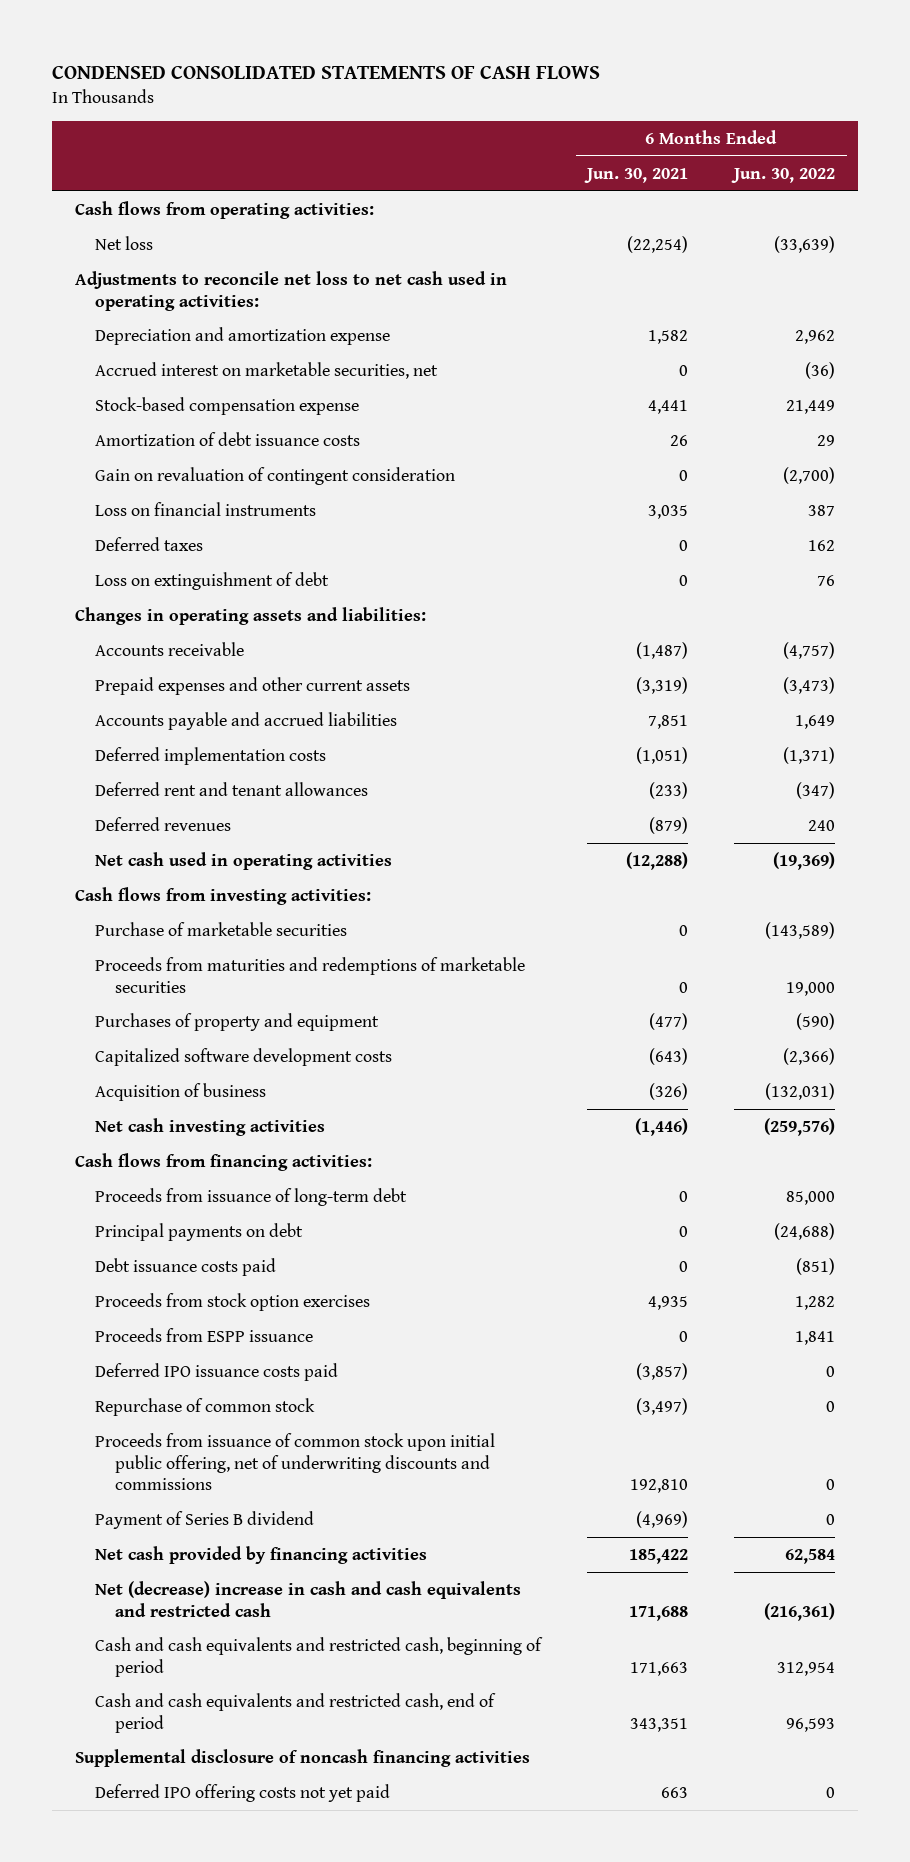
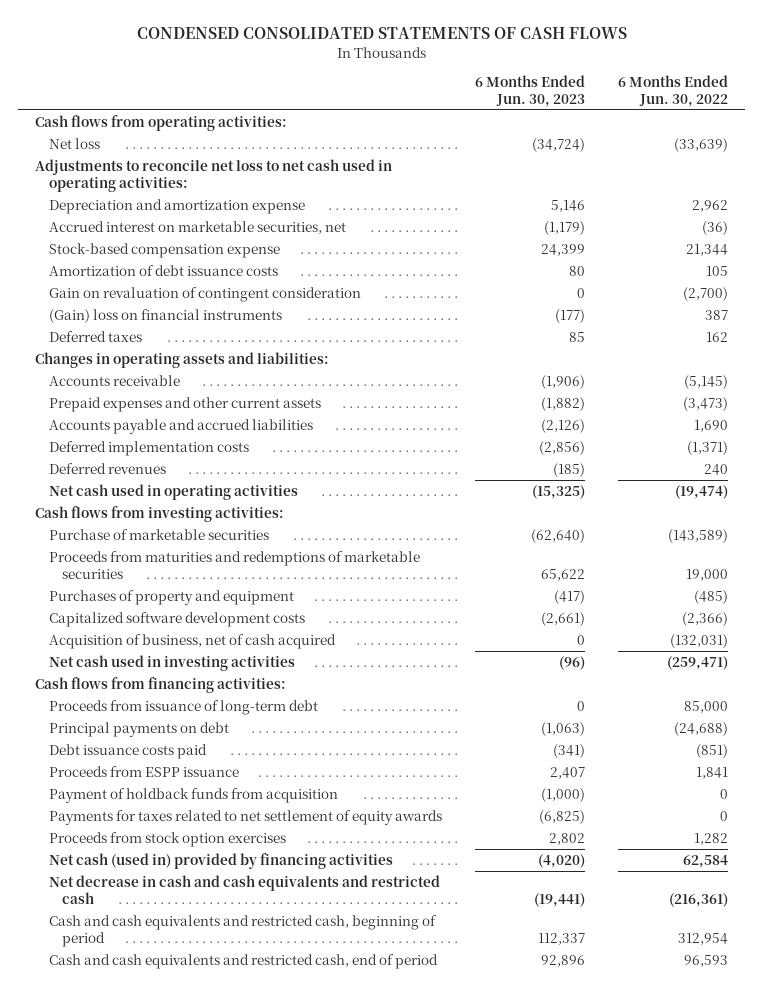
[584,167,689,183] Jun. 30, 2021 -> none
none -> [474,75,585,107] 6 Months Ended Jun. 30, 2023
[786,399,836,414] 21,449 -> [686,243,729,256] 21,344
[817,434,836,446] 29 -> [706,265,729,276] 105
[95,501,317,516] Loss on financial instruments -> [48,308,282,323] (Gain) loss on financial instruments
[95,571,330,590] Loss on extinguishment of debt -> none
[783,641,836,659] (4,757) -> [684,374,729,389] (5,145)
[795,714,836,729] 1,649 -> [694,419,729,432] 1,690
[95,781,369,796] Deferred rent and tenant allowances -> none
[773,851,836,870] (19,369) -> [675,484,729,499] (19,474)
[796,1012,836,1030] (590) -> [694,589,729,604] (485)
[95,1082,267,1101] Acquisition of business -> [48,633,336,649] Acquisition of business, net of cash acquired
[95,1117,326,1136] Net cash investing activities -> [48,654,295,671] Net cash used in investing activities
[764,1117,836,1136] (259,576) -> [667,655,729,670] (259,471)
[95,1362,339,1381] Deferred IPO issuance costs paid -> none
[95,1397,316,1416] Repurchase of common stock -> none
[95,1432,496,1491] Proceeds from issuance of common stock upon initial public offering, net of underwriting discounts and commissions -> none
[95,1510,315,1529] Payment of Series B dividend -> none
none -> [48,787,338,803] Payment of holdback funds from acquisition
none -> [48,809,442,825] Payments for taxes related to net settlement of equity awards
[95,1292,371,1311] Proceeds from stock option exercises -> [48,831,286,847] Proceeds from stock option exercises
[95,1545,428,1564] Net cash provided by financing activities -> [48,852,393,869] Net cash (used in) provided by financing activities
[95,1580,522,1617] Net (decrease) increase in cash and cash equivalents and restricted cash -> [48,874,440,904] Net decrease in cash and cash equivalents and restricted cash
[74,1748,530,1767] Supplemental disclosure of noncash financing activities -> none
[95,1783,391,1802] Deferred IPO offering costs not yet paid -> none

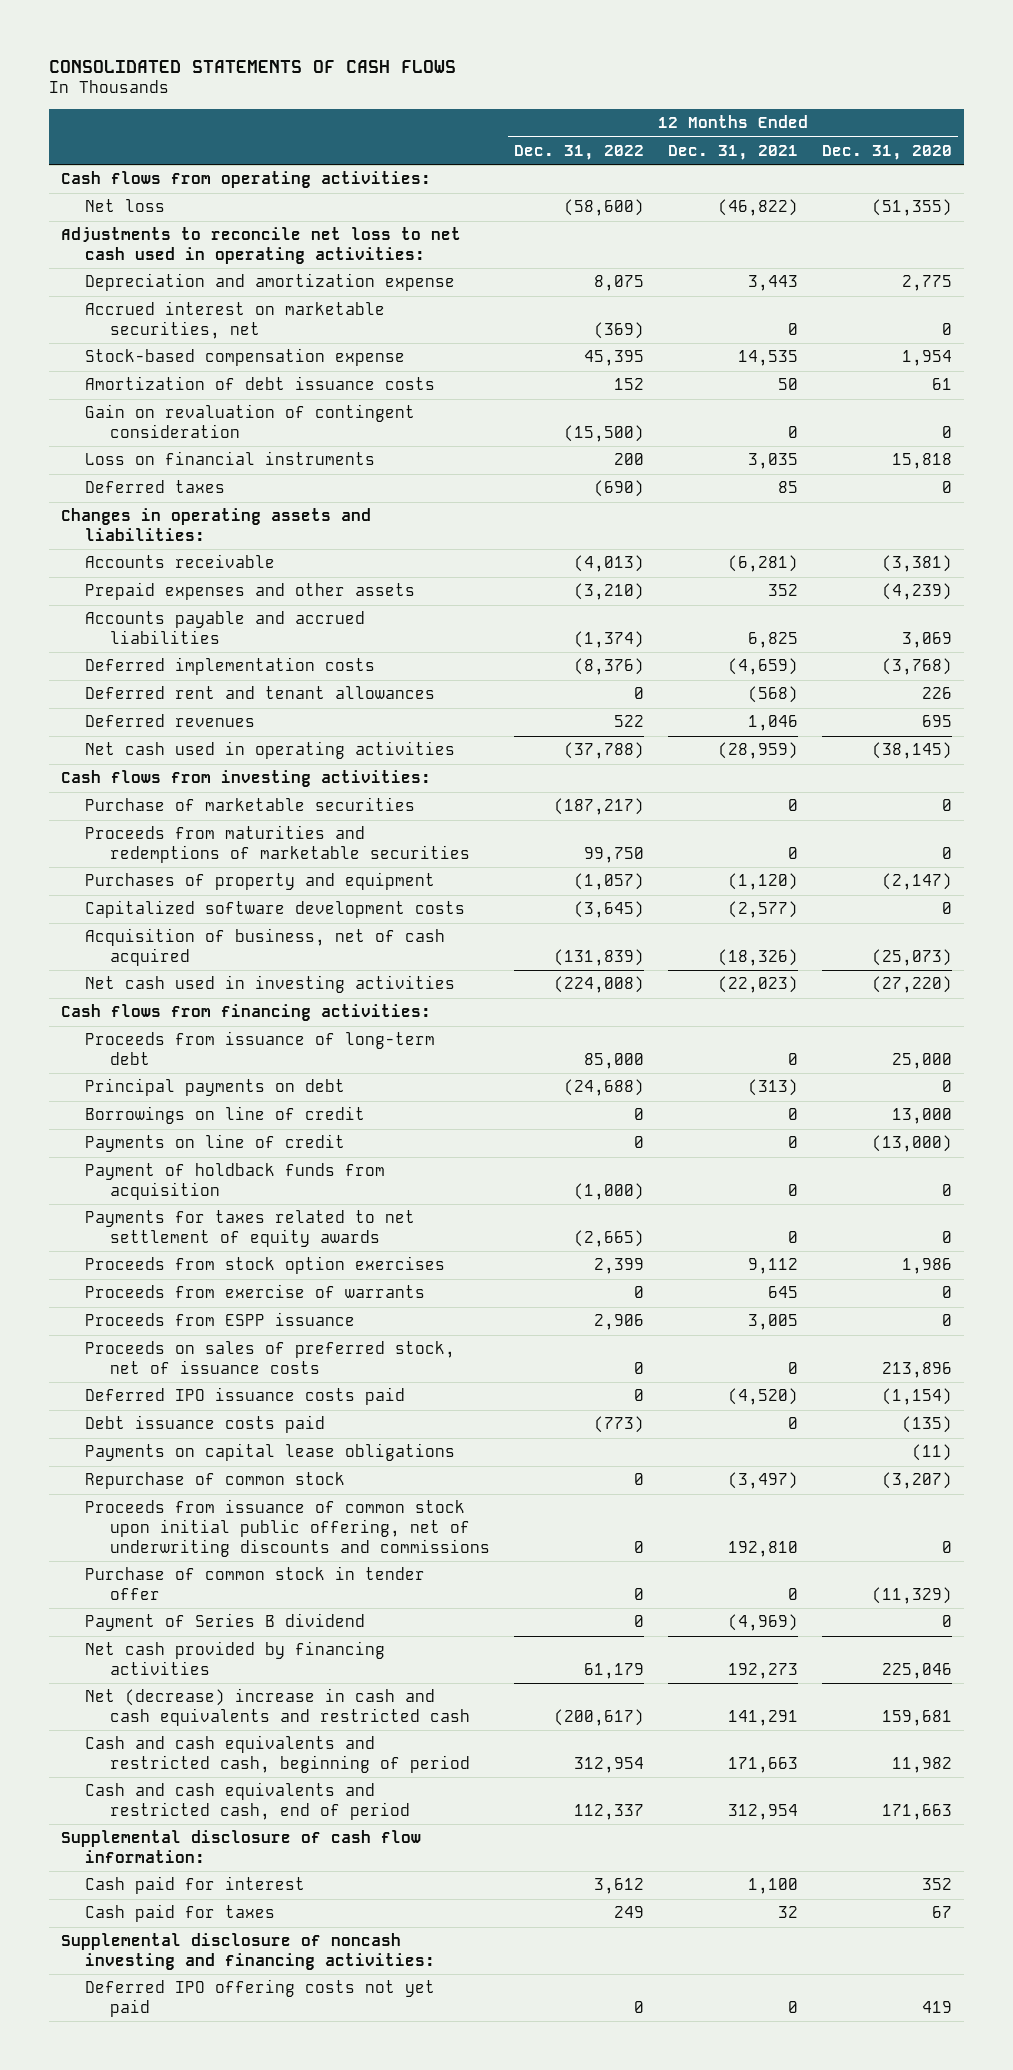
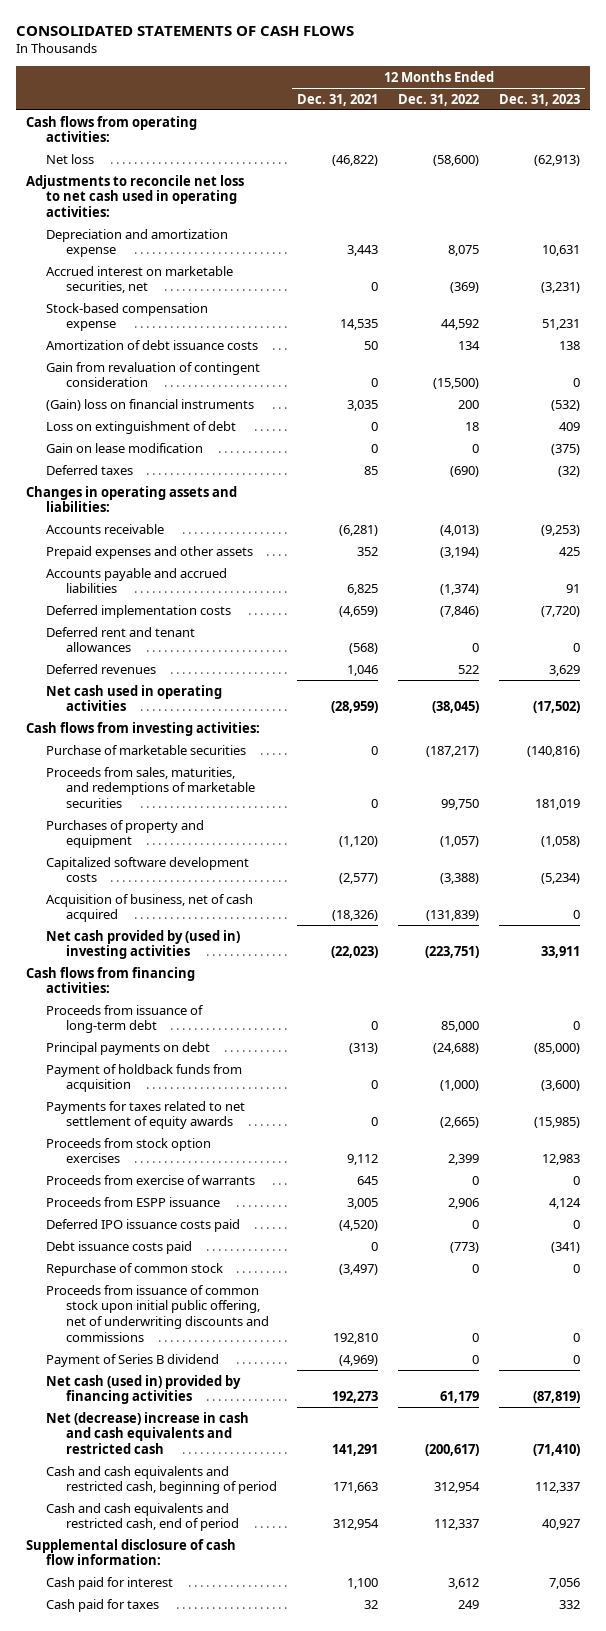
[822,144,953,160] Dec. 31, 2020 -> none
none -> [498,93,580,106] Dec. 31, 2023
[583,350,644,367] 45,395 -> [441,319,480,331] 44,592
[613,378,644,391] 152 -> [458,340,481,350] 134
[85,404,416,439] Gain on revaluation of contingent consideration -> [45,361,260,388] Gain from revaluation of contingent consideration
[85,451,376,466] Loss on financial instruments -> [45,398,254,411] (Gain) loss on financial instruments
none -> [45,420,236,434] Loss on extinguishment of debt
none -> [45,442,203,453] Gain on lease modification
[573,583,644,601] (3,210) -> [440,546,480,558] (3,194)
[573,658,644,676] (8,376) -> [440,605,480,617] (7,846)
[563,742,644,760] (37,788) -> [432,701,480,714] (38,045)
[85,825,470,864] Proceeds from maturities and redemptions of marketable securities -> [45,766,256,808] Proceeds from sales, maturities, and redemptions of marketable securities
[573,901,644,919] (3,645) -> [440,873,480,885] (3,388)
[85,975,456,994] Net cash used in investing activities -> [45,929,240,960] Net cash provided by (used in) investing activities
[553,976,644,994] (224,008) -> [425,946,480,959] (223,751)
[85,1106,366,1125] Borrowings on line of credit -> none
[85,1134,346,1153] Payments on line of credit -> none
[85,1341,456,1375] Proceeds on sales of preferred stock, net of issuance costs -> none
[85,1443,456,1462] Payments on capital lease obligations -> none
[85,1566,426,1601] Purchase of common stock in tender offer -> none
[85,1641,386,1676] Net cash provided by financing activities -> [45,1374,241,1405] Net cash (used in) provided by financing activities
[60,1933,436,1971] Supplemental disclosure of noncash investing and financing activities: -> none
[85,1979,436,2018] Deferred IPO offering costs not yet paid -> none

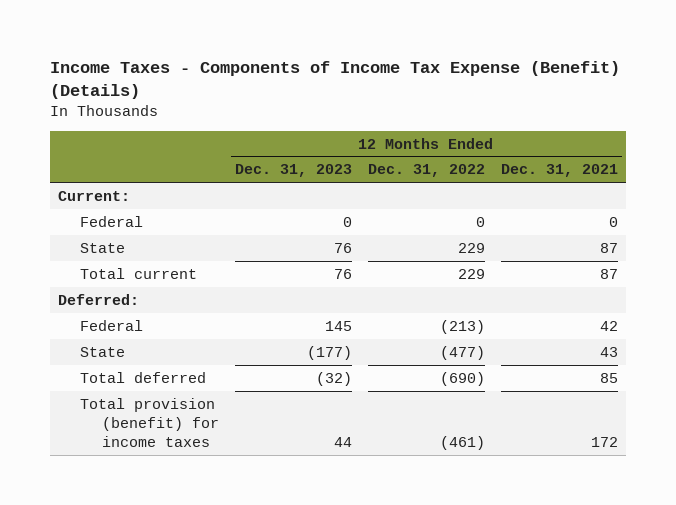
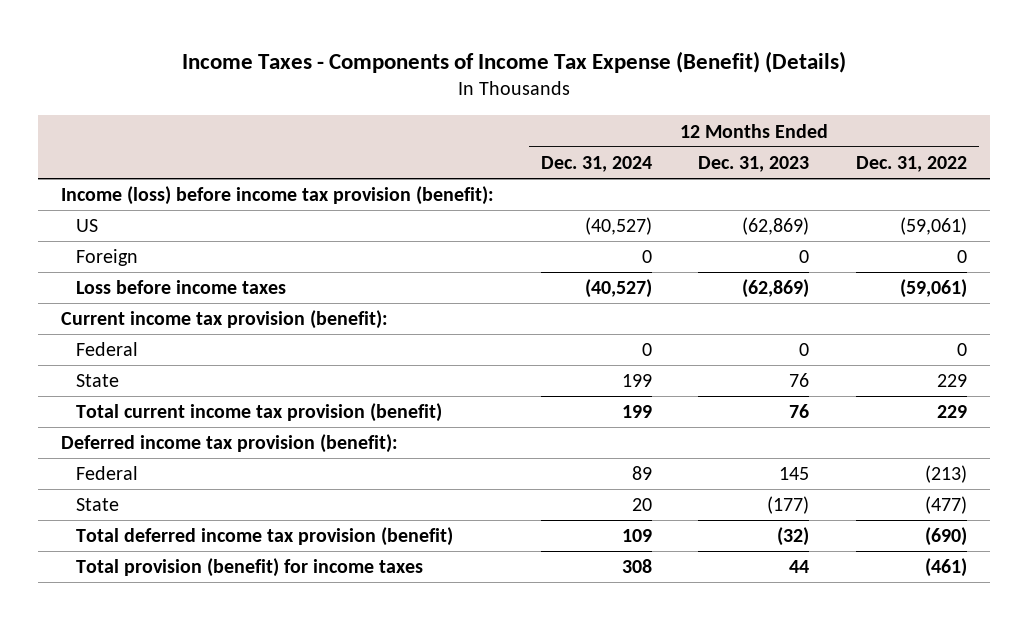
[500,164,618,178] Dec. 31, 2021 -> none
none -> [540,156,652,173] Dec. 31, 2024
none -> [61,186,495,206] Income (loss) before income tax provision (benefit):
none -> [75,219,98,233] US
none -> [75,249,138,267] Foreign
none -> [75,280,286,295] Loss before income taxes
[57,190,130,201] Current: -> [61,310,389,330] Current income tax provision (benefit):
[80,267,198,279] Total current -> [75,403,442,423] Total current income tax provision (benefit)
[57,293,139,305] Deferred: -> [61,434,399,454] Deferred income tax provision (benefit):
[80,371,207,383] Total deferred -> [75,527,453,547] Total deferred income tax provision (benefit)

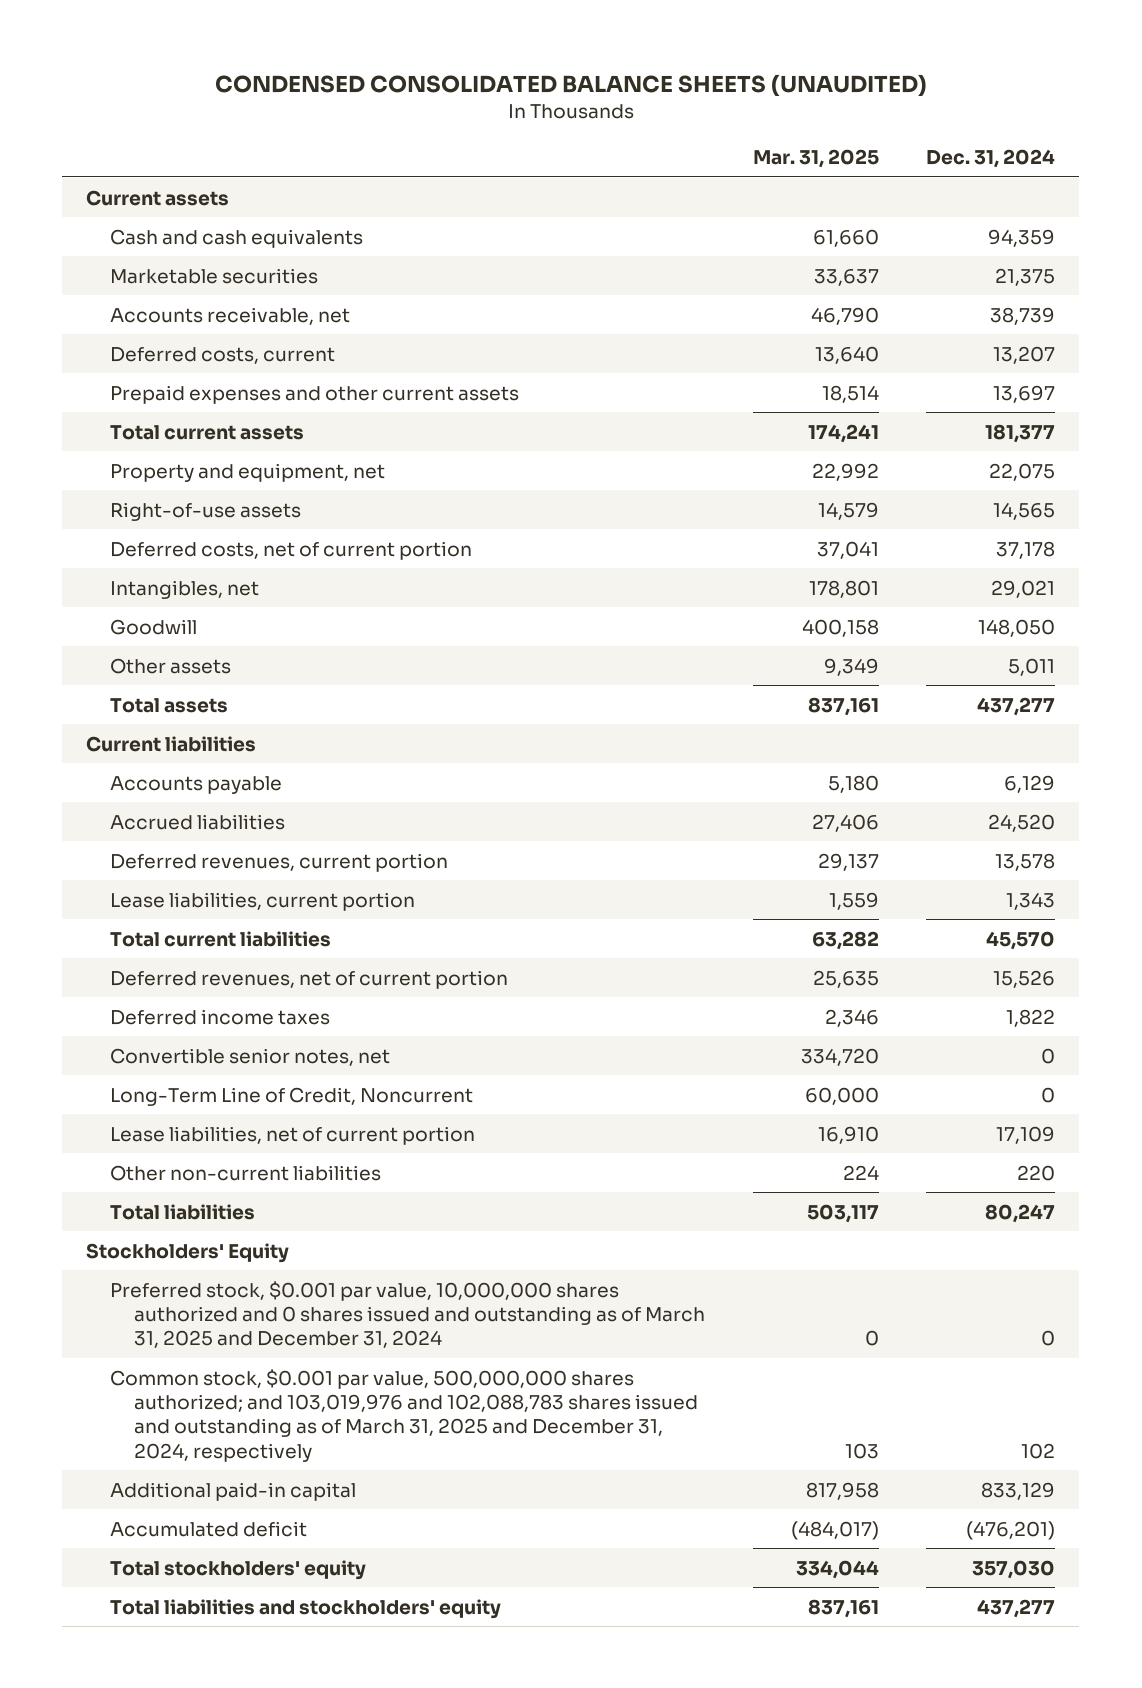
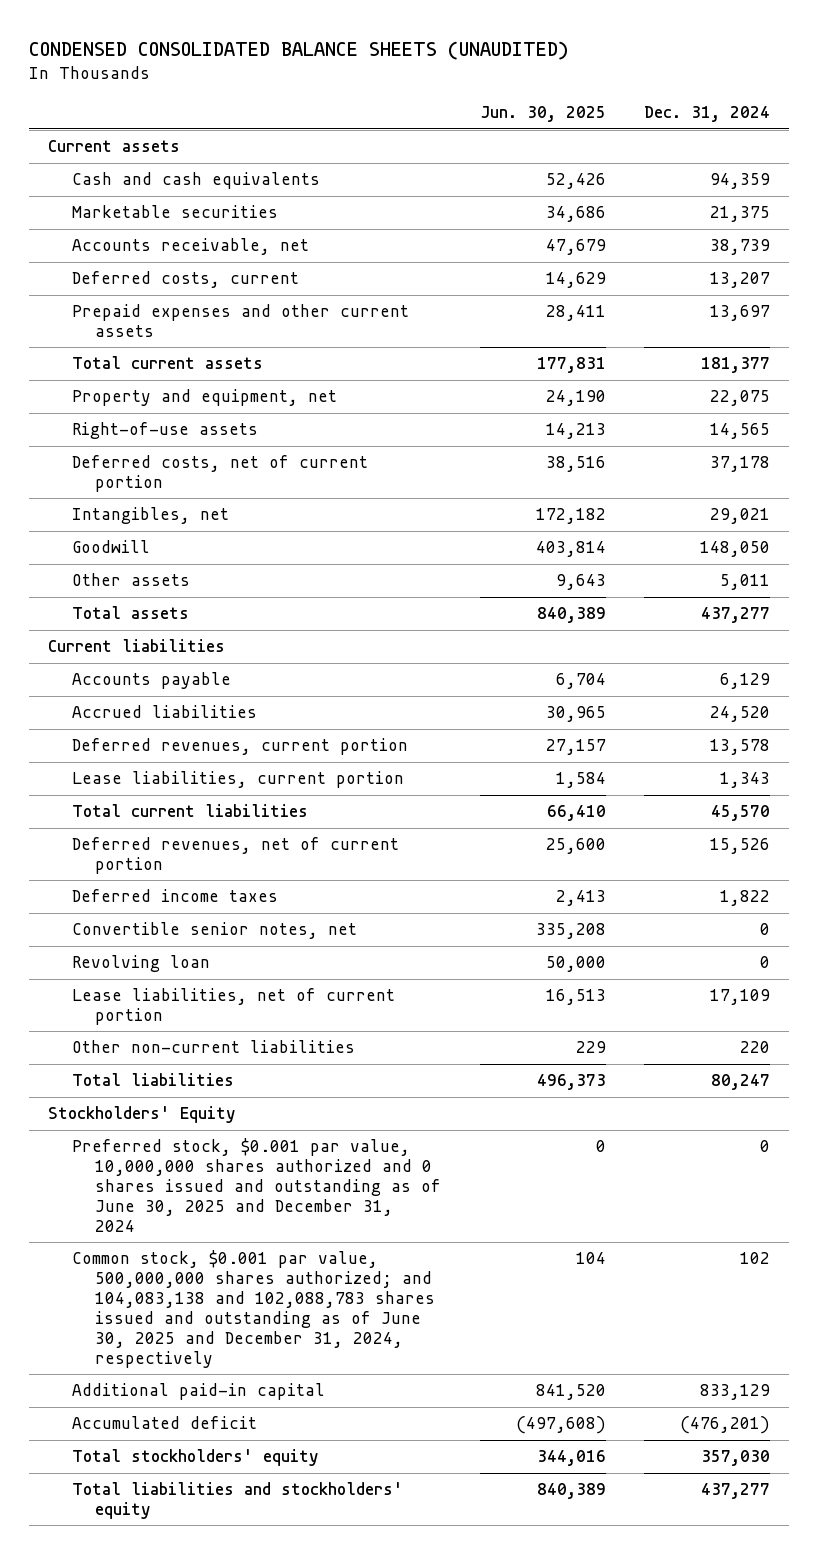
[752,149,879,169] Mar. 31, 2025 -> none
none -> [479,106,606,123] Jun. 30, 2025
[110,1086,474,1106] Long-Term Line of Credit, Noncurrent -> [71,955,210,973] Revolving loan
[110,1280,705,1349] Preferred stock, $0.001 par value, 10,000,000 shares authorized and 0 shares issued and outstanding as of March 31, 2025 and December 31, 2024 -> [71,1138,442,1232] Preferred stock, $0.001 par value, 10,000,000 shares authorized and 0 shares issued and outstanding as of June 30, 2025 and December 31, 2024
[110,1368,698,1462] Common stock, $0.001 par value, 500,000,000 shares authorized; and 103,019,976 and 102,088,783 shares issued and outstanding as of March 31, 2025 and December 31, 2024, respectively -> [71,1250,436,1368] Common stock, $0.001 par value, 500,000,000 shares authorized; and 104,083,138 and 102,088,783 shares issued and outstanding as of June 30, 2025 and December 31, 2024, respectively

